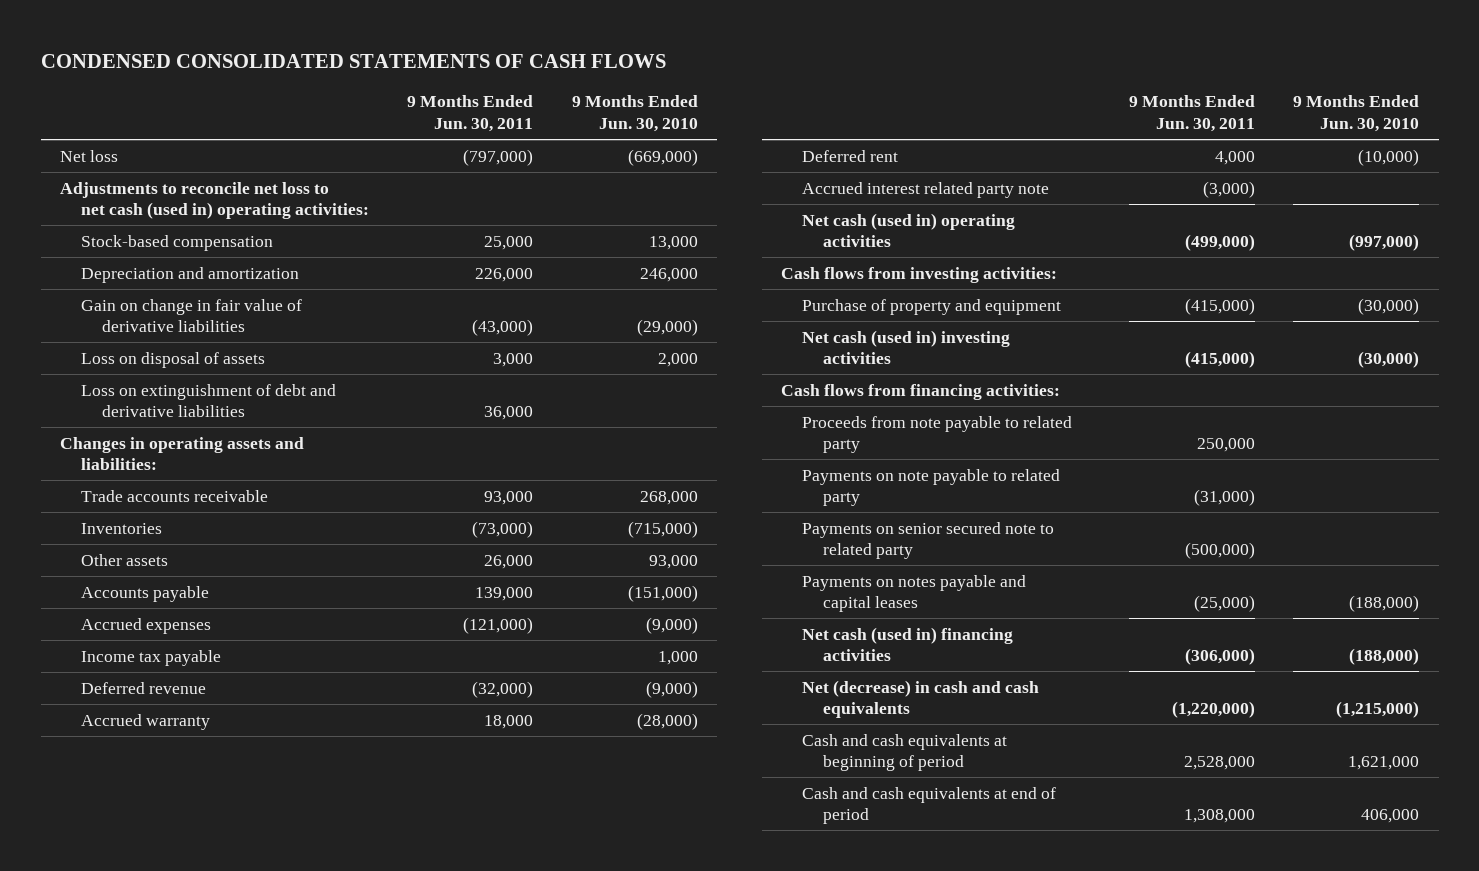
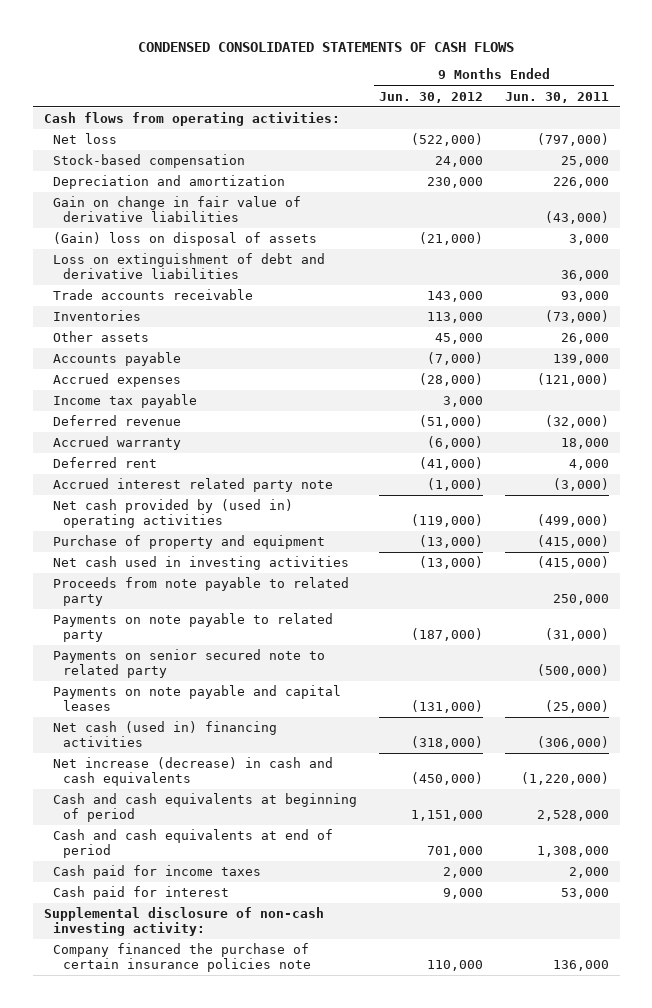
[572,95,699,132] 9 Months Ended Jun. 30, 2010 -> none
none -> [379,91,484,103] Jun. 30, 2012
none -> [43,112,340,127] Cash flows from operating activities:
[59,181,369,220] Adjustments to reconcile net loss to net cash (used in) operating activities: -> none
[80,351,265,368] Loss on disposal of assets -> [53,232,318,247] (Gain) loss on disposal of assets
[59,436,304,471] Changes in operating assets and liabilities: -> none
[780,266,1057,283] Cash flows from investing activities: -> none
[801,212,1015,248] Net cash (used in) operating activities -> [53,499,294,528] Net cash provided by (used in) operating activities
[780,383,1060,400] Cash flows from financing activities: -> none
[801,329,1010,365] Net cash (used in) investing activities -> [53,556,350,571] Net cash used in investing activities
[801,574,1026,613] Payments on notes payable and capital leases -> [53,685,342,711] Payments on note payable and capital leases
[801,679,1039,719] Net (decrease) in cash and cash equivalents -> [53,757,334,786] Net increase (decrease) in cash and cash equivalents
none -> [53,865,262,880] Cash paid for income taxes
none -> [53,886,230,901] Cash paid for interest
none -> [43,907,324,936] Supplemental disclosure of non-cash investing activity:
none -> [53,943,311,972] Company financed the purchase of certain insurance policies note

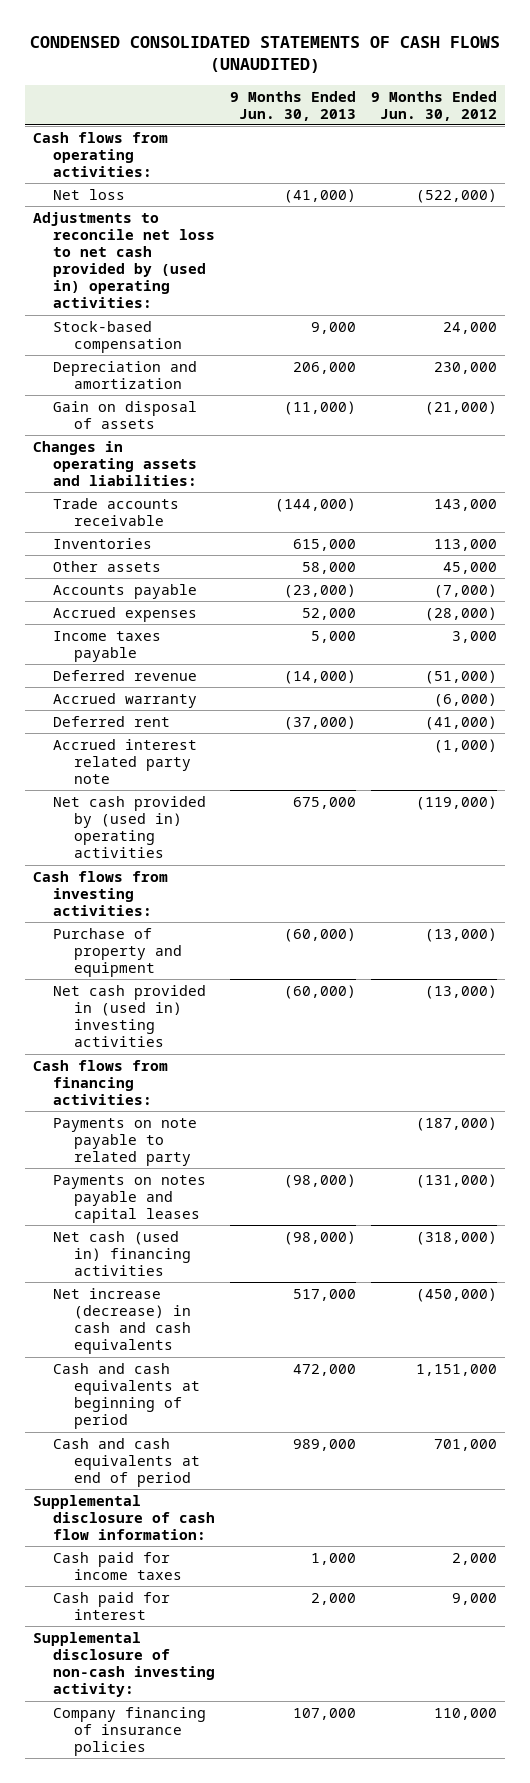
[138,41,515,52] CONDENSED CONSOLIDATED STATEMENTS OF CASH FLOWS -> [29,35,500,74] CONDENSED CONSOLIDATED STATEMENTS OF CASH FLOWS (UNAUDITED)
[504,91,609,103] Jun. 30, 2011 -> none
none -> [230,90,357,121] 9 Months Ended Jun. 30, 2013
none -> [32,211,216,309] Adjustments to reconcile net loss to net cash provided by (used in) operating activities:
[53,196,302,222] Gain on change in fair value of derivative liabilities -> none
[53,253,326,279] Loss on extinguishment of debt and derivative liabilities -> none
[53,232,318,247] (Gain) loss on disposal of assets -> [53,400,198,429] Gain on disposal of assets
none -> [32,440,198,487] Changes in operating assets and liabilities:
[53,394,198,409] Income tax payable -> [53,630,162,662] Income taxes payable
none -> [32,870,168,917] Cash flows from investing activities:
[53,577,350,606] Proceeds from note payable to related party -> none
[53,556,350,571] Net cash used in investing activities -> [53,984,207,1048] Net cash provided in (used in) investing activities
none -> [32,1059,168,1106] Cash flows from financing activities:
[53,649,326,678] Payments on senior secured note to related party -> none
[53,685,342,711] Payments on note payable and capital leases -> [53,1174,207,1224] Payments on notes payable and capital leases
none -> [32,1494,216,1541] Supplemental disclosure of cash flow information:
[53,943,311,972] Company financed the purchase of certain insurance policies note -> none
none -> [53,1706,207,1757] Company financing of insurance policies

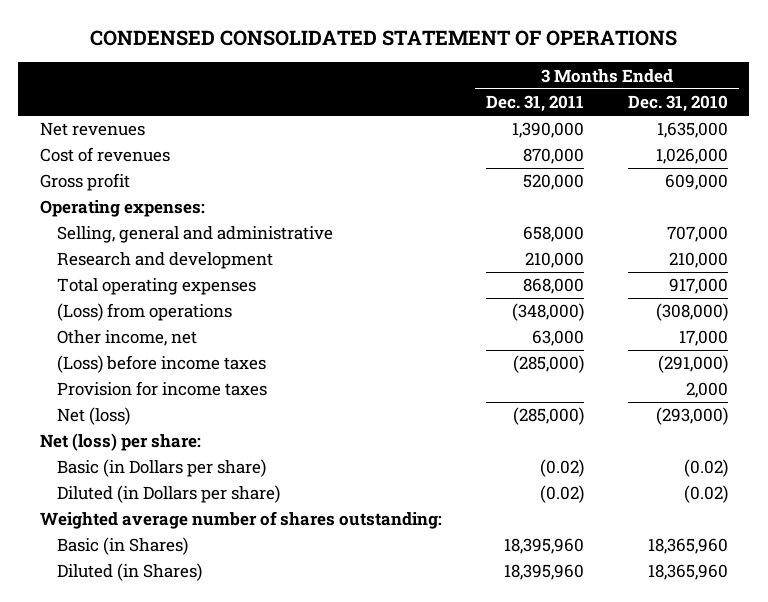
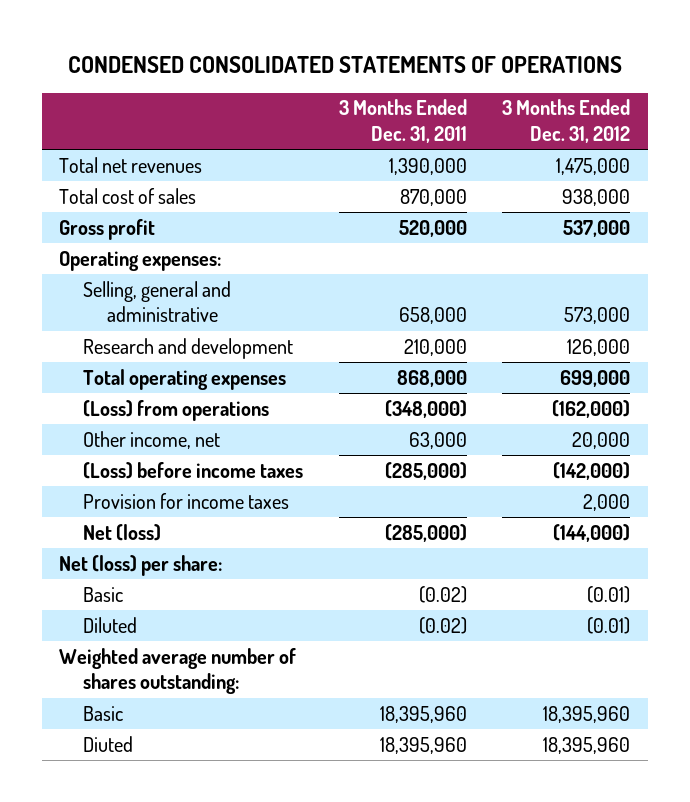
[89,29,677,46] CONDENSED CONSOLIDATED STATEMENT OF OPERATIONS -> [67,55,622,73] CONDENSED CONSOLIDATED STATEMENTS OF OPERATIONS
[627,95,728,113] Dec. 31, 2010 -> none
none -> [502,99,631,143] 3 Months Ended Dec. 31, 2012
[40,122,146,137] Net revenues -> [59,156,203,173] Total net revenues
[40,147,171,163] Cost of revenues -> [59,187,197,204] Total cost of sales
[56,459,266,478] Basic (in Dollars per share) -> [83,586,124,602] Basic
[56,485,280,504] Diluted (in Dollars per share) -> [83,616,138,633] Diluted
[56,537,188,556] Basic (in Shares) -> [83,705,124,721] Basic
[56,563,202,582] Diluted (in Shares) -> [83,735,134,752] Diuted

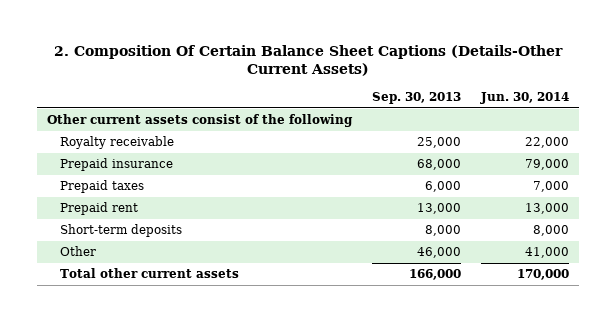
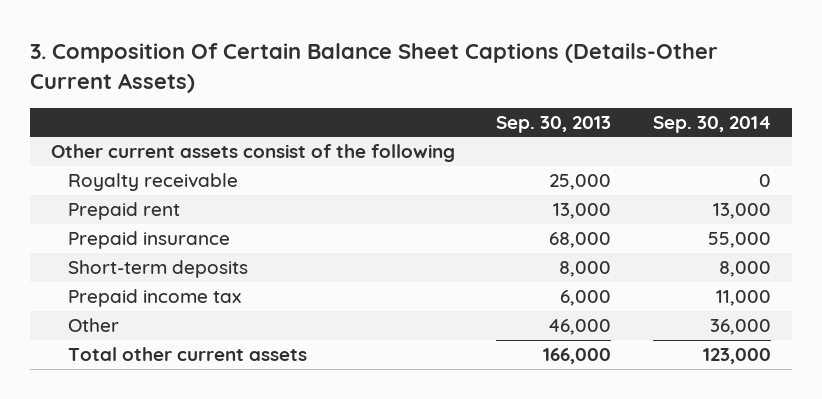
[54,44,564,77] 2. Composition Of Certain Balance Sheet Captions (Details-Other Current Assets) -> [29,43,718,93] 3. Composition Of Certain Balance Sheet Captions (Details-Other Current Assets)
[479,92,569,105] Jun. 30, 2014 -> none
none -> [653,115,772,133] Sep. 30, 2014
[60,180,145,194] Prepaid taxes -> none
[60,158,174,172] Prepaid insurance -> [67,231,230,250] Prepaid insurance
none -> [67,289,241,308] Prepaid income tax

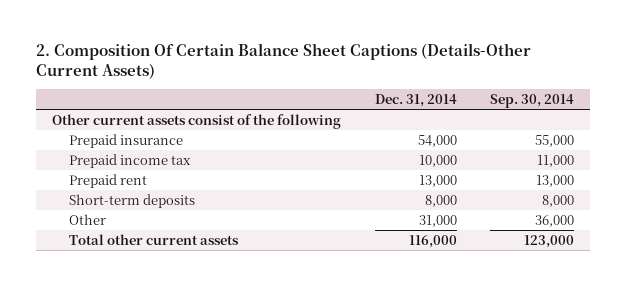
[29,43,718,93] 3. Composition Of Certain Balance Sheet Captions (Details-Other Current Assets) -> [35,42,531,79] 2. Composition Of Certain Balance Sheet Captions (Details-Other Current Assets)
[496,115,612,133] Sep. 30, 2013 -> none
none -> [374,93,457,107] Dec. 31, 2014
[67,173,238,192] Royalty receivable -> none
[67,202,180,221] Prepaid rent -> [68,173,147,188] Prepaid rent
[67,260,248,279] Short-term deposits -> [68,193,195,208] Short-term deposits

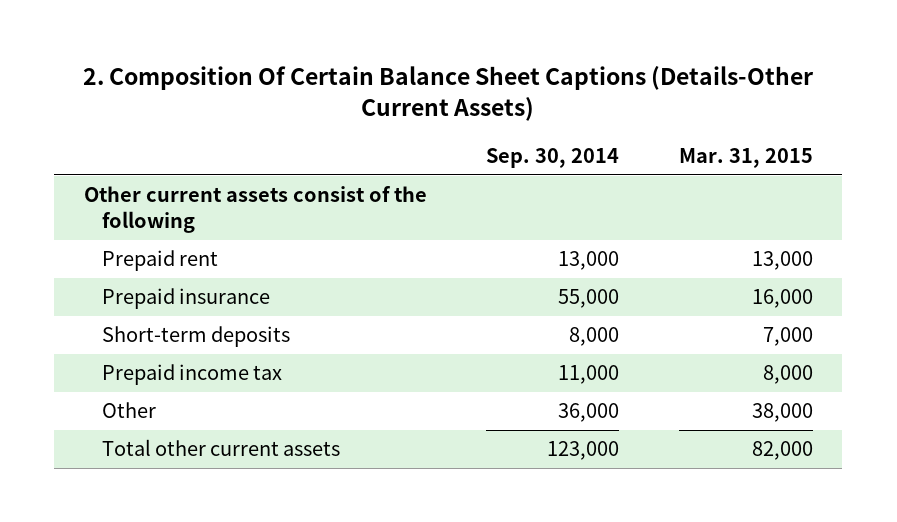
[374,93,457,107] Dec. 31, 2014 -> none
none -> [678,147,813,168] Mar. 31, 2015
[68,133,183,148] Prepaid insurance -> [101,288,270,310] Prepaid insurance
[68,153,191,168] Prepaid income tax -> [101,364,282,386] Prepaid income tax

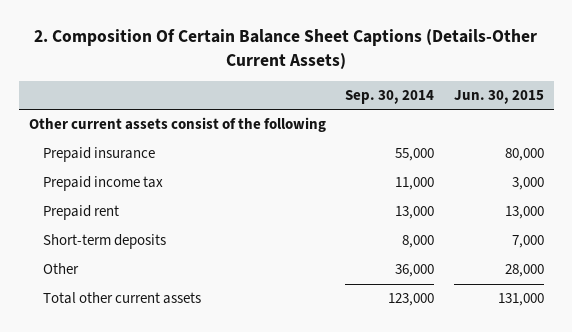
[678,147,813,168] Mar. 31, 2015 -> none
none -> [453,89,544,104] Jun. 30, 2015
[101,250,218,272] Prepaid rent -> [43,205,120,221] Prepaid rent
[101,326,290,348] Short-term deposits -> [43,234,167,250] Short-term deposits

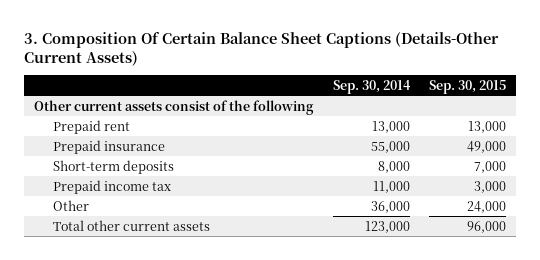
[34,29,538,69] 2. Composition Of Certain Balance Sheet Captions (Details-Other Current Assets) -> [24,31,500,67] 3. Composition Of Certain Balance Sheet Captions (Details-Other Current Assets)
[453,89,544,104] Jun. 30, 2015 -> none
none -> [429,80,507,95] Sep. 30, 2015
[43,147,156,163] Prepaid insurance -> [52,139,165,154] Prepaid insurance
[43,176,164,192] Prepaid income tax -> [52,179,171,194] Prepaid income tax

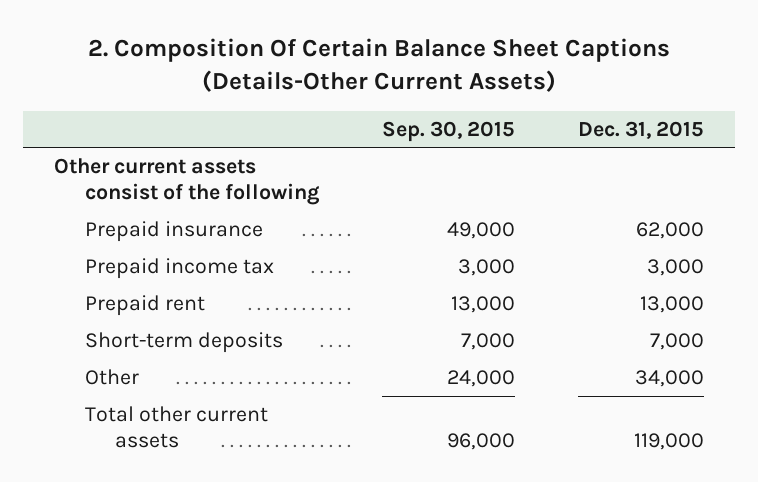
[24,31,500,67] 3. Composition Of Certain Balance Sheet Captions (Details-Other Current Assets) -> [88,38,671,93] 2. Composition Of Certain Balance Sheet Captions (Details-Other Current Assets)
[332,80,411,95] Sep. 30, 2014 -> none
none -> [577,120,704,139] Dec. 31, 2015
[52,119,130,134] Prepaid rent -> [84,295,205,317] Prepaid rent
[52,159,174,174] Short-term deposits -> [84,332,283,354] Short-term deposits

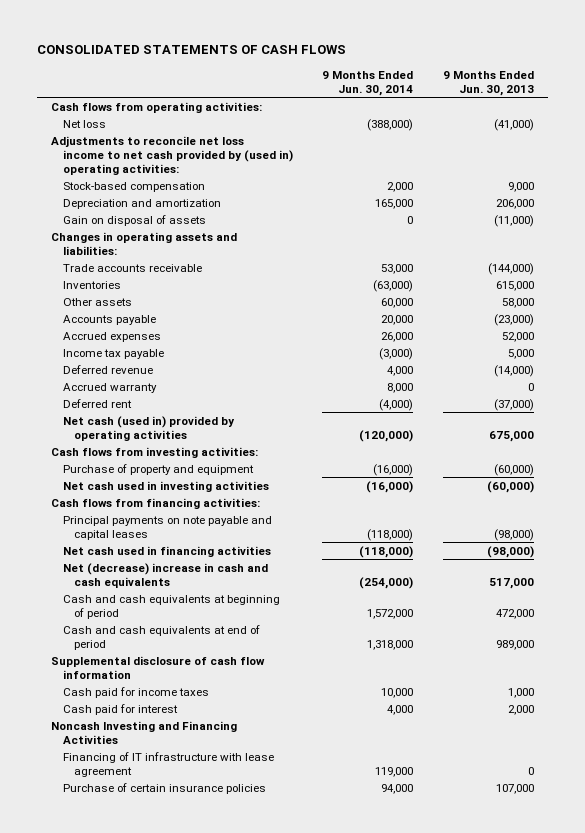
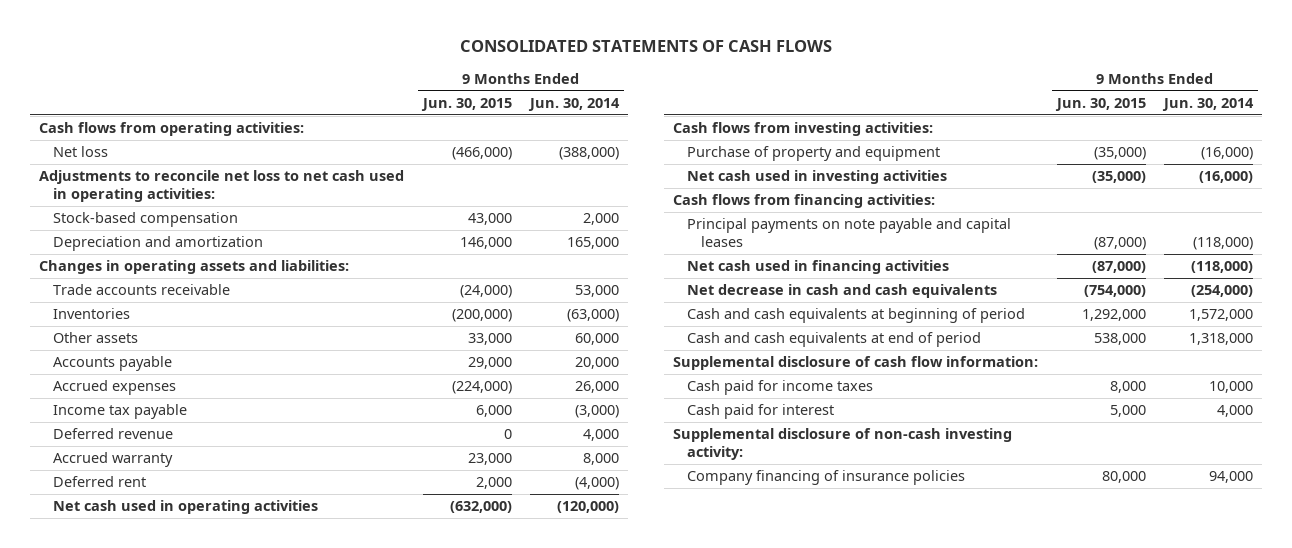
[442,70,534,96] 9 Months Ended Jun. 30, 2013 -> none
none -> [420,97,512,111] Jun. 30, 2015
[51,135,293,175] Adjustments to reconcile net loss income to net cash provided by (used in) operating activities: -> [39,170,405,203] Adjustments to reconcile net loss to net cash used in operating activities:
[62,214,206,226] Gain on disposal of assets -> none
[62,415,235,441] Net cash (used in) provided by operating activities -> [53,500,319,515] Net cash used in operating activities
[62,562,268,588] Net (decrease) increase in cash and cash equivalents -> [687,284,998,299] Net decrease in cash and cash equivalents
[51,655,266,679] Supplemental disclosure of cash flow information -> [673,356,1039,371] Supplemental disclosure of cash flow information:
[62,751,274,777] Financing of IT infrastructure with lease agreement -> none
[62,782,266,794] Purchase of certain insurance policies -> none
[51,720,238,744] Noncash Investing and Financing Activities -> [673,428,1013,461] Supplemental disclosure of non-cash investing activity:
none -> [687,470,966,486] Company financing of insurance policies

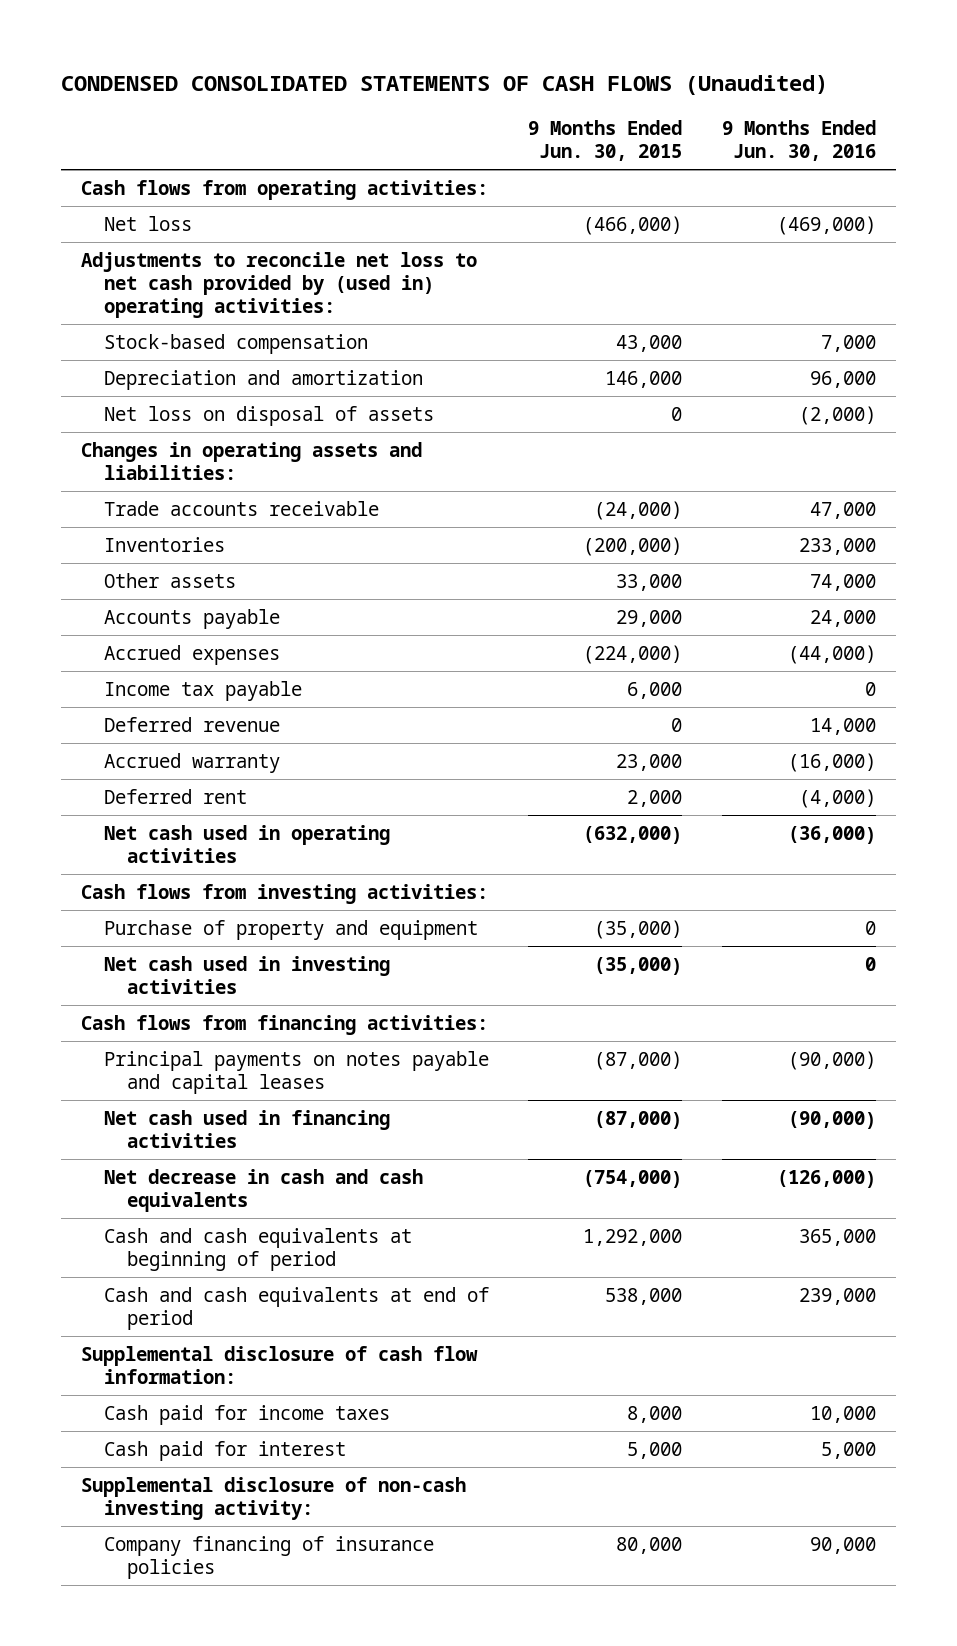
[460,40,833,53] CONSOLIDATED STATEMENTS OF CASH FLOWS -> [61,74,829,95] CONDENSED CONSOLIDATED STATEMENTS OF CASH FLOWS (Unaudited)
[528,97,621,111] Jun. 30, 2014 -> none
none -> [722,119,877,162] 9 Months Ended Jun. 30, 2016
[39,170,405,203] Adjustments to reconcile net loss to net cash used in operating activities: -> [80,251,477,319] Adjustments to reconcile net loss to net cash provided by (used in) operating activities:
none -> [103,405,434,426] Net loss on disposal of assets
[687,218,1012,248] Principal payments on note payable and capital leases -> [103,1050,489,1095] Principal payments on notes payable and capital leases

